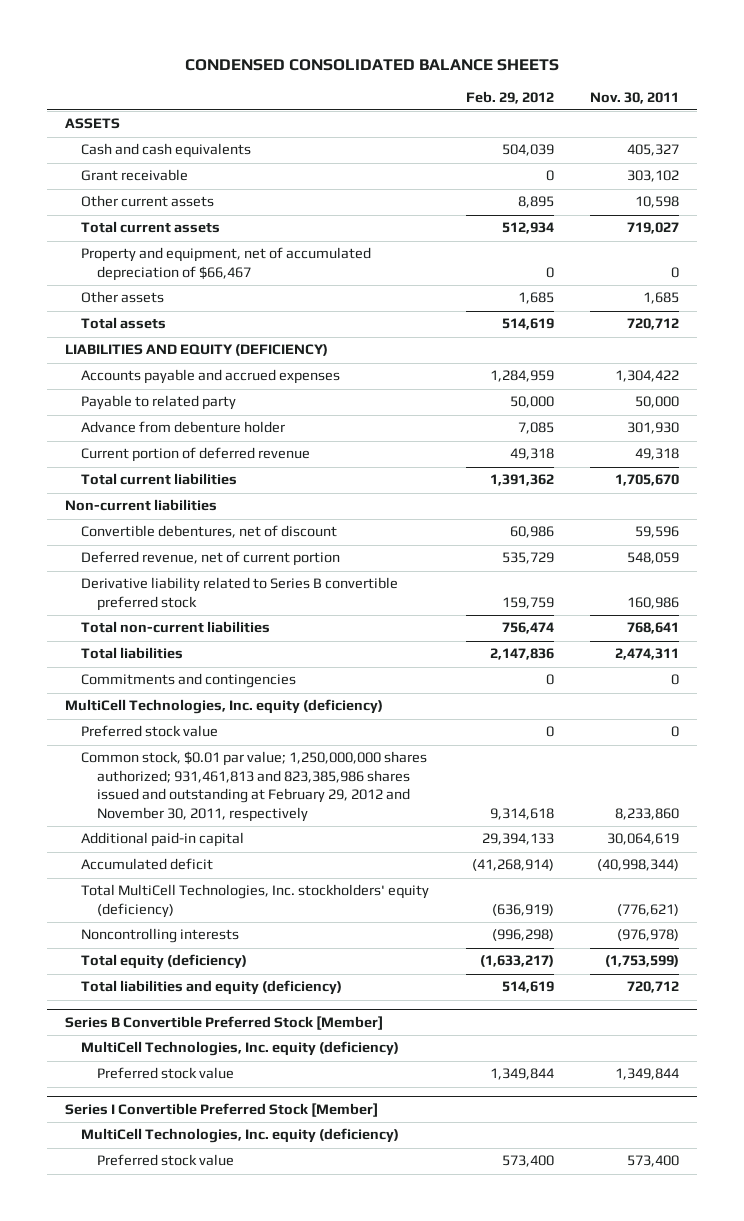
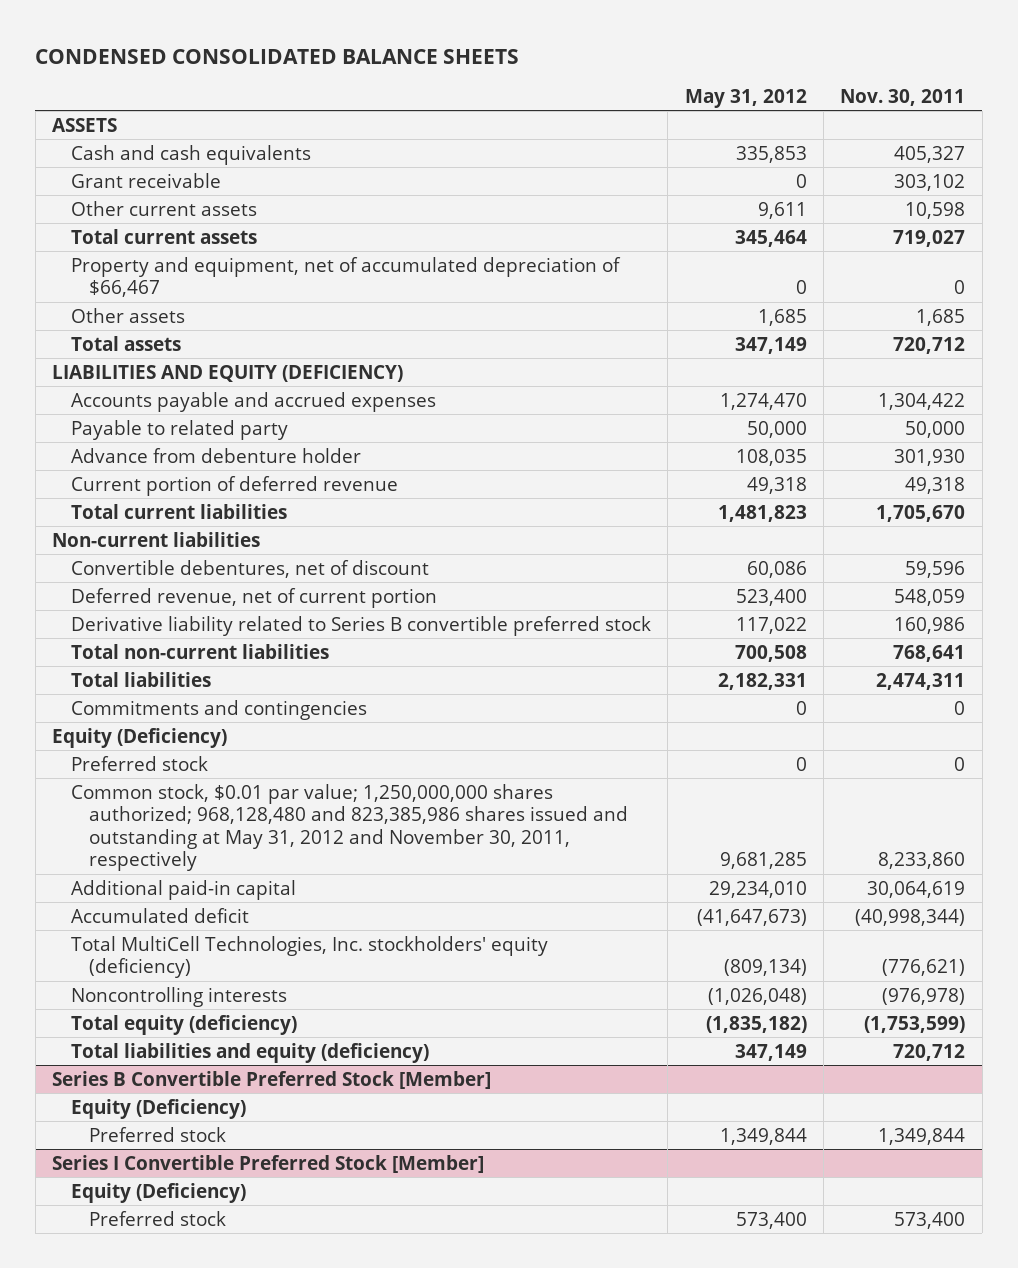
[465,90,554,104] Feb. 29, 2012 -> none
none -> [684,88,807,108] May 31, 2012
[65,699,384,715] MultiCell Technologies, Inc. equity (deficiency) -> [52,727,228,748] Equity (Deficiency)
[81,725,219,738] Preferred stock value -> [70,755,208,771] Preferred stock
[81,751,428,822] Common stock, $0.01 par value; 1,250,000,000 shares authorized; 931,461,813 and 823,385,986 shares issued and outstanding at February 29, 2012 and November 30, 2011, respectively -> [70,783,629,871] Common stock, $0.01 par value; 1,250,000,000 shares authorized; 968,128,480 and 823,385,986 shares issued and outstanding at May 31, 2012 and November 30, 2011, respectively
[81,1041,400,1057] MultiCell Technologies, Inc. equity (deficiency) -> [70,1098,246,1119] Equity (Deficiency)
[97,1067,235,1080] Preferred stock value -> [89,1126,227,1142] Preferred stock
[81,1128,400,1144] MultiCell Technologies, Inc. equity (deficiency) -> [70,1182,246,1203] Equity (Deficiency)
[97,1154,235,1167] Preferred stock value -> [89,1210,227,1226] Preferred stock

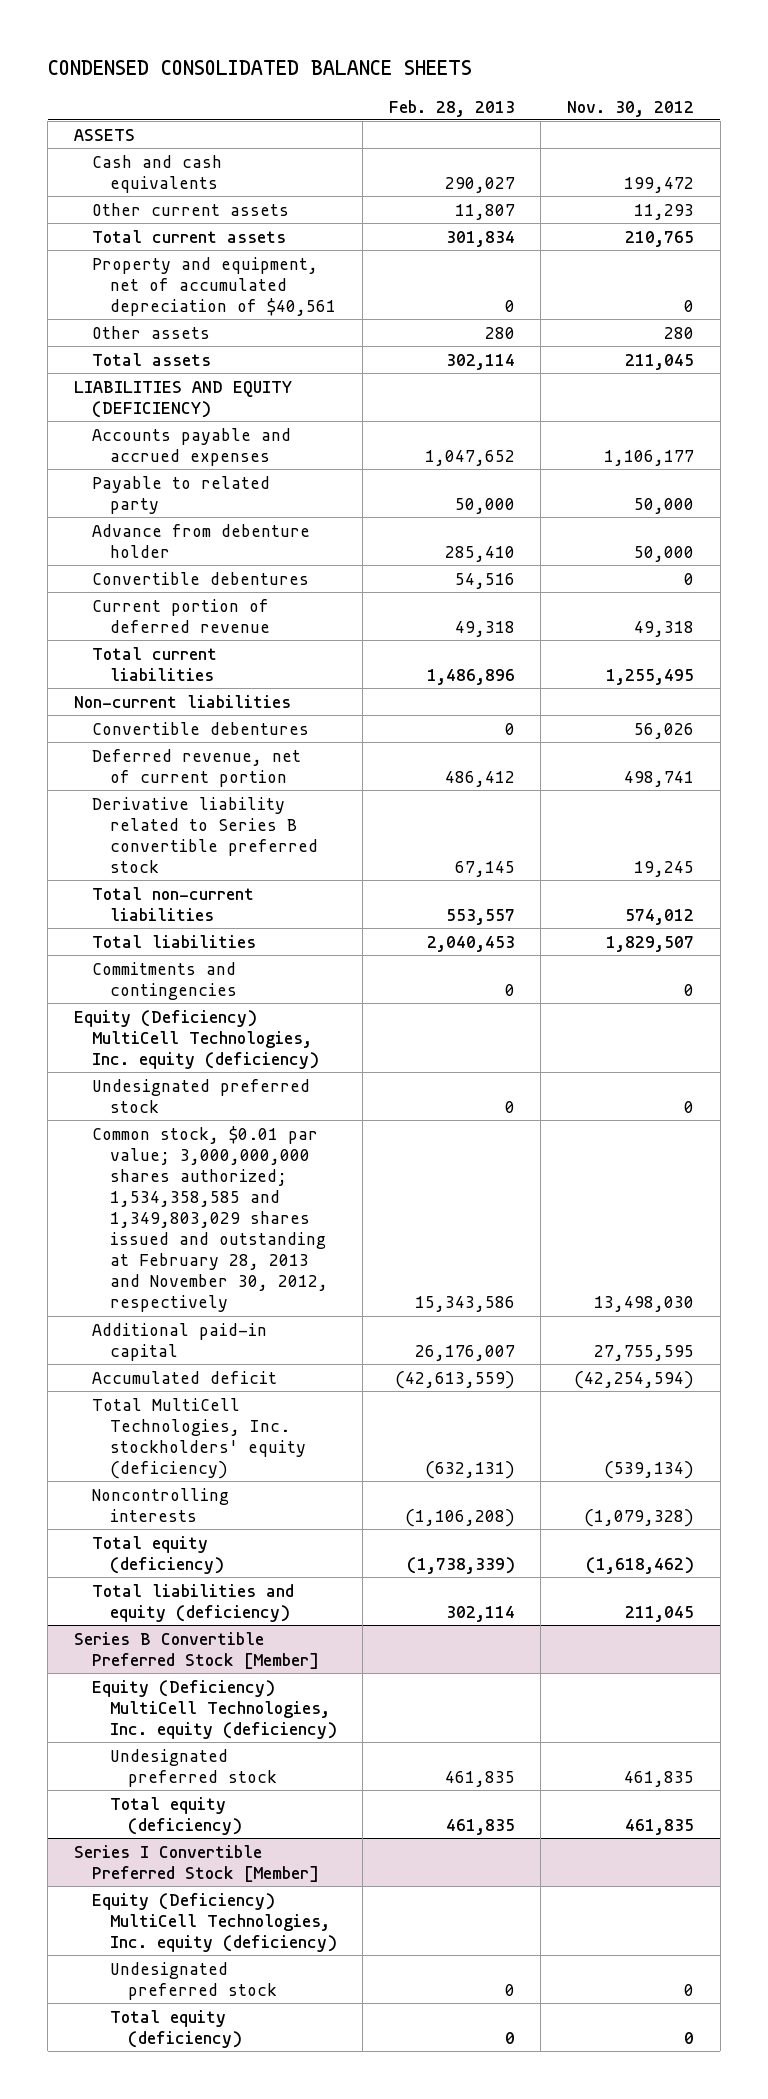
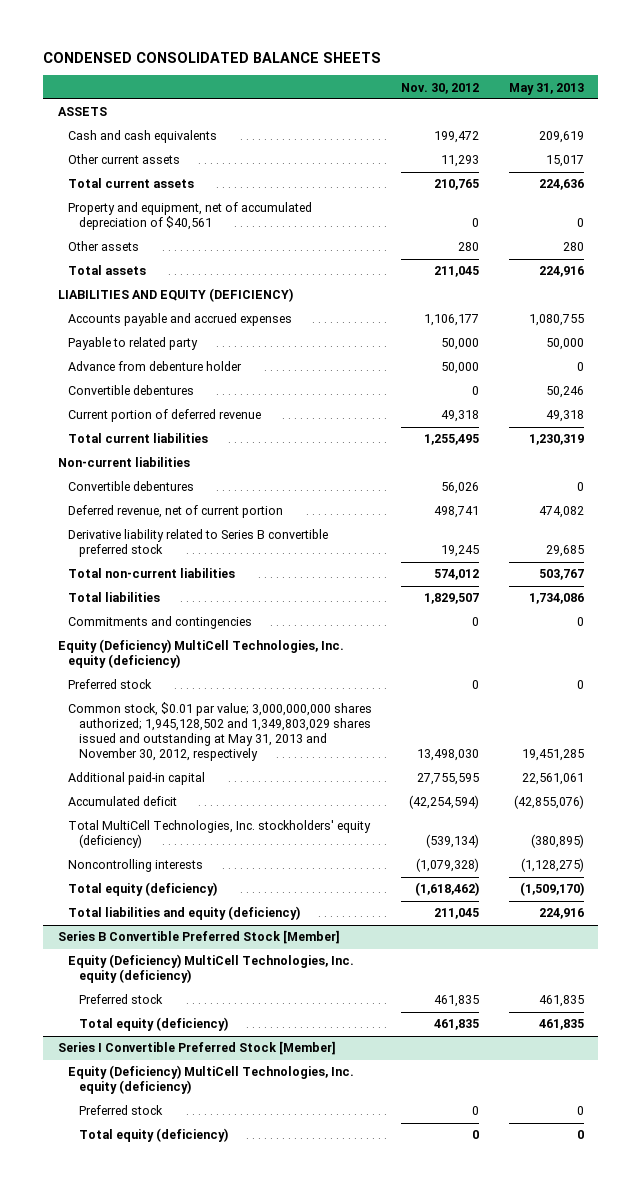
[388,99,515,117] Feb. 28, 2013 -> none
none -> [508,82,584,95] May 31, 2013
[91,1078,310,1113] Undesignated preferred stock -> [68,679,153,690] Preferred stock
[91,1125,328,1313] Common stock, $0.01 par value; 3,000,000,000 shares authorized; 1,534,358,585 and 1,349,803,029 shares issued and outstanding at February 28, 2013 and November 30, 2012, respectively -> [68,702,373,762] Common stock, $0.01 par value; 3,000,000,000 shares authorized; 1,945,128,502 and 1,349,803,029 shares issued and outstanding at May 31, 2013 and November 30, 2012, respectively
[109,1748,278,1787] Undesignated preferred stock -> [78,994,163,1005] Preferred stock
[109,1961,278,2000] Undesignated preferred stock -> [78,1105,163,1116] Preferred stock

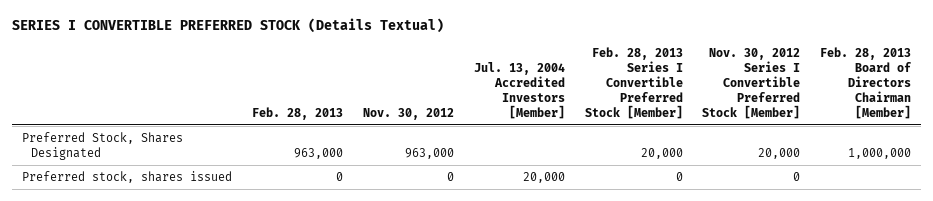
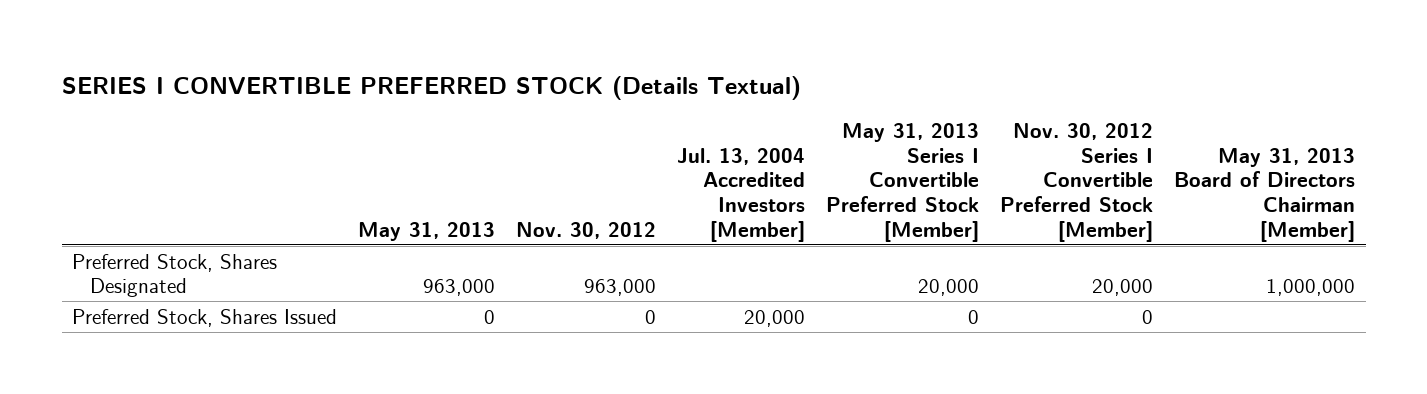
[251,106,343,120] Feb. 28, 2013 -> none
[584,47,683,119] Feb. 28, 2013 Series I Convertible Preferred Stock [Member] -> none
[820,47,912,119] Feb. 28, 2013 Board of Directors Chairman [Member] -> none
none -> [358,221,496,241] May 31, 2013
none -> [826,122,980,242] May 31, 2013 Series I Convertible Preferred Stock [Member]
none -> [1174,147,1356,242] May 31, 2013 Board of Directors Chairman [Member]
[22,170,233,183] Preferred stock, shares issued -> [72,308,338,327] Preferred Stock, Shares Issued

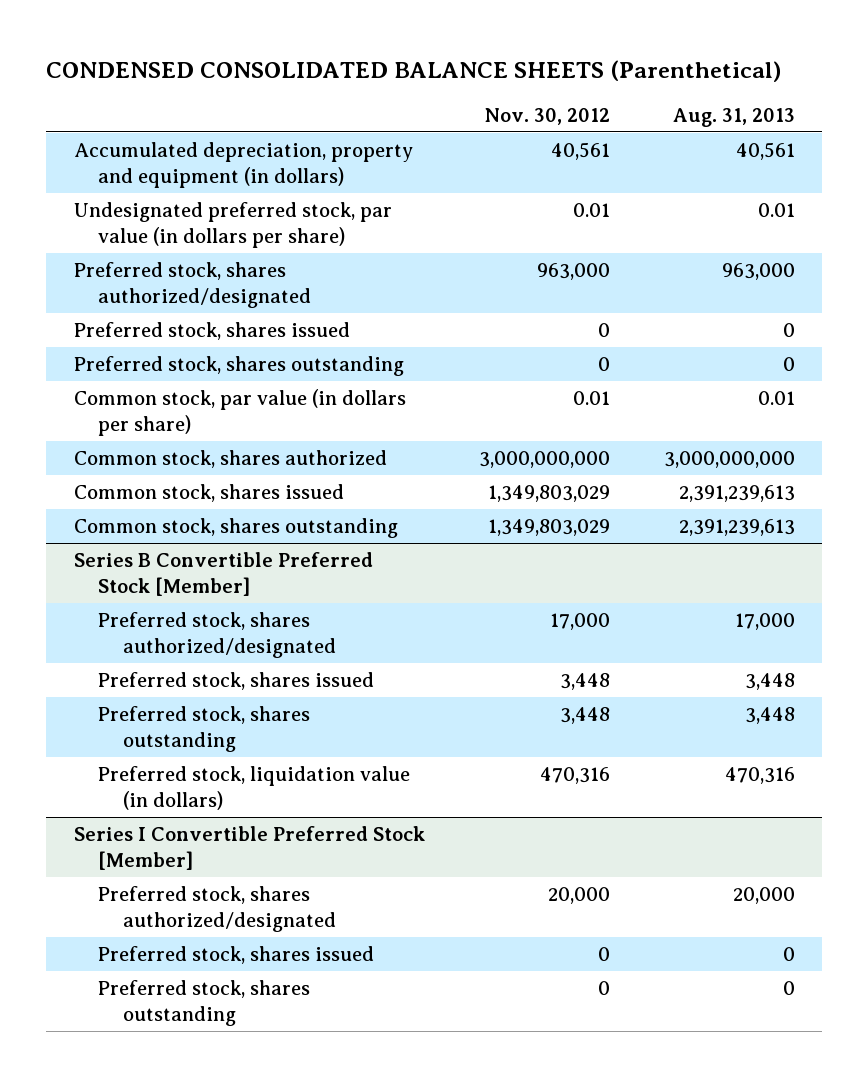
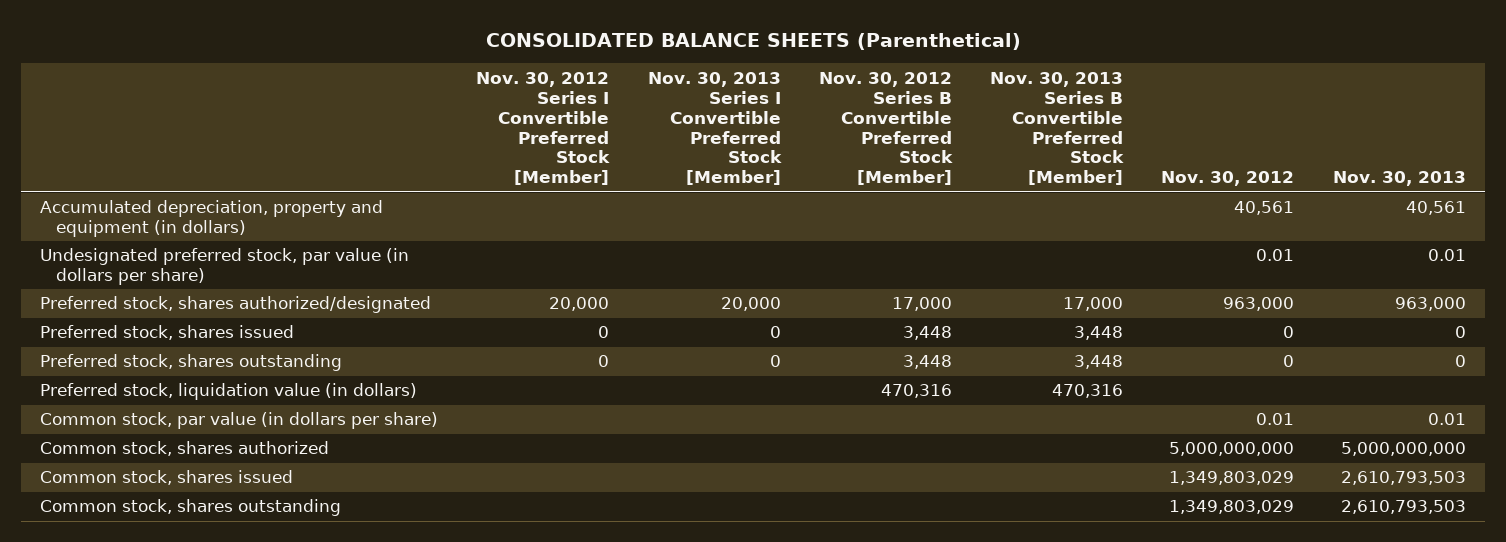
[46,59,782,82] CONDENSED CONSOLIDATED BALANCE SHEETS (Parenthetical) -> [485,32,1021,50] CONSOLIDATED BALANCE SHEETS (Parenthetical)
[672,107,795,127] Aug. 31, 2013 -> none
none -> [476,71,611,186] Nov. 30, 2012 Series I Convertible Preferred Stock [Member]
none -> [647,71,782,186] Nov. 30, 2013 Series I Convertible Preferred Stock [Member]
none -> [818,71,953,186] Nov. 30, 2012 Series B Convertible Preferred Stock [Member]
none -> [990,71,1125,186] Nov. 30, 2013 Series B Convertible Preferred Stock [Member]
none -> [1332,171,1466,187] Nov. 30, 2013
none -> [40,383,418,401] Preferred stock, liquidation value (in dollars)
[478,450,610,468] 3,000,000,000 -> [1169,442,1295,457] 5,000,000,000
[73,551,373,596] Series B Convertible Preferred Stock [Member] -> none
[98,611,336,658] Preferred stock, shares authorized/designated -> none
[98,671,375,690] Preferred stock, shares issued -> none
[98,705,311,752] Preferred stock, shares outstanding -> none
[98,765,411,810] Preferred stock, liquidation value (in dollars) -> none
[73,825,425,870] Series I Convertible Preferred Stock [Member] -> none
[98,885,336,932] Preferred stock, shares authorized/designated -> none
[98,945,375,964] Preferred stock, shares issued -> none
[98,979,311,1026] Preferred stock, shares outstanding -> none

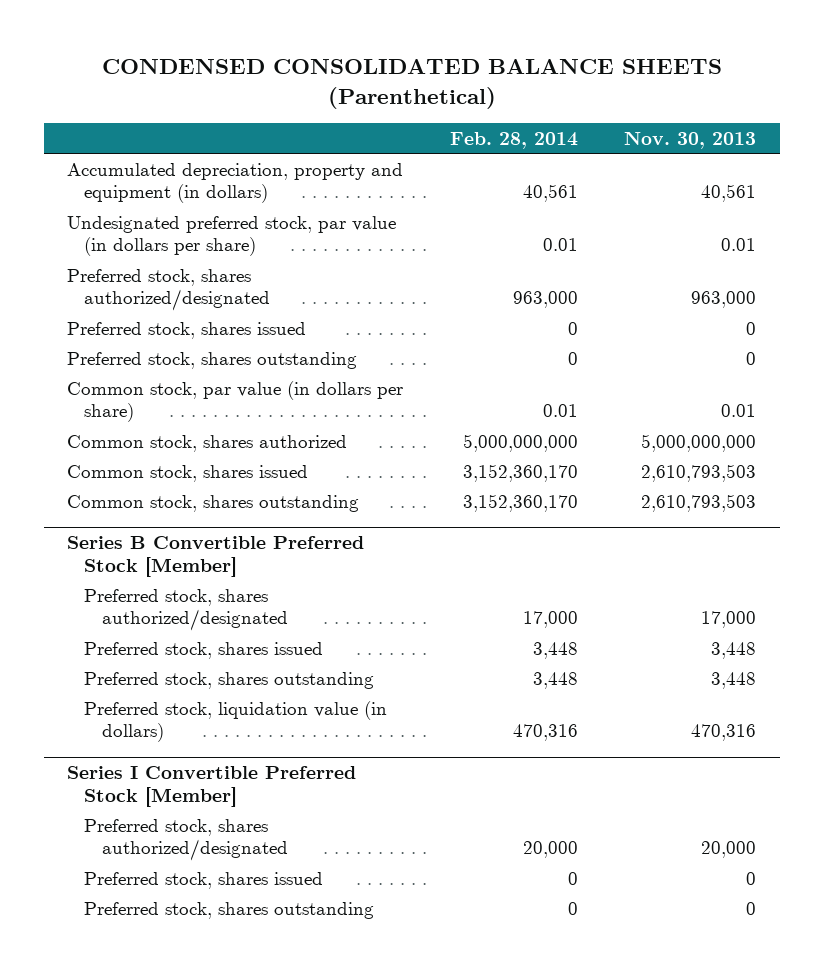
[485,32,1021,50] CONSOLIDATED BALANCE SHEETS (Parenthetical) -> [101,58,722,109] CONDENSED CONSOLIDATED BALANCE SHEETS (Parenthetical)
[476,71,611,186] Nov. 30, 2012 Series I Convertible Preferred Stock [Member] -> none
[647,71,782,186] Nov. 30, 2013 Series I Convertible Preferred Stock [Member] -> none
[818,71,953,186] Nov. 30, 2012 Series B Convertible Preferred Stock [Member] -> none
[990,71,1125,186] Nov. 30, 2013 Series B Convertible Preferred Stock [Member] -> none
[1161,171,1295,187] Nov. 30, 2012 -> none
none -> [449,131,578,149] Feb. 28, 2014
[40,383,418,401] Preferred stock, liquidation value (in dollars) -> none
none -> [67,536,365,577] Series B Convertible Preferred Stock [Member]
none -> [84,588,288,632] Preferred stock, shares authorized/designated
none -> [84,641,324,659] Preferred stock, shares issued
none -> [84,671,375,689] Preferred stock, shares outstanding
none -> [84,700,388,743] Preferred stock, liquidation value (in dollars)
none -> [67,766,357,807] Series I Convertible Preferred Stock [Member]
none -> [84,818,288,862] Preferred stock, shares authorized/designated
none -> [84,871,324,889] Preferred stock, shares issued
none -> [84,901,375,919] Preferred stock, shares outstanding

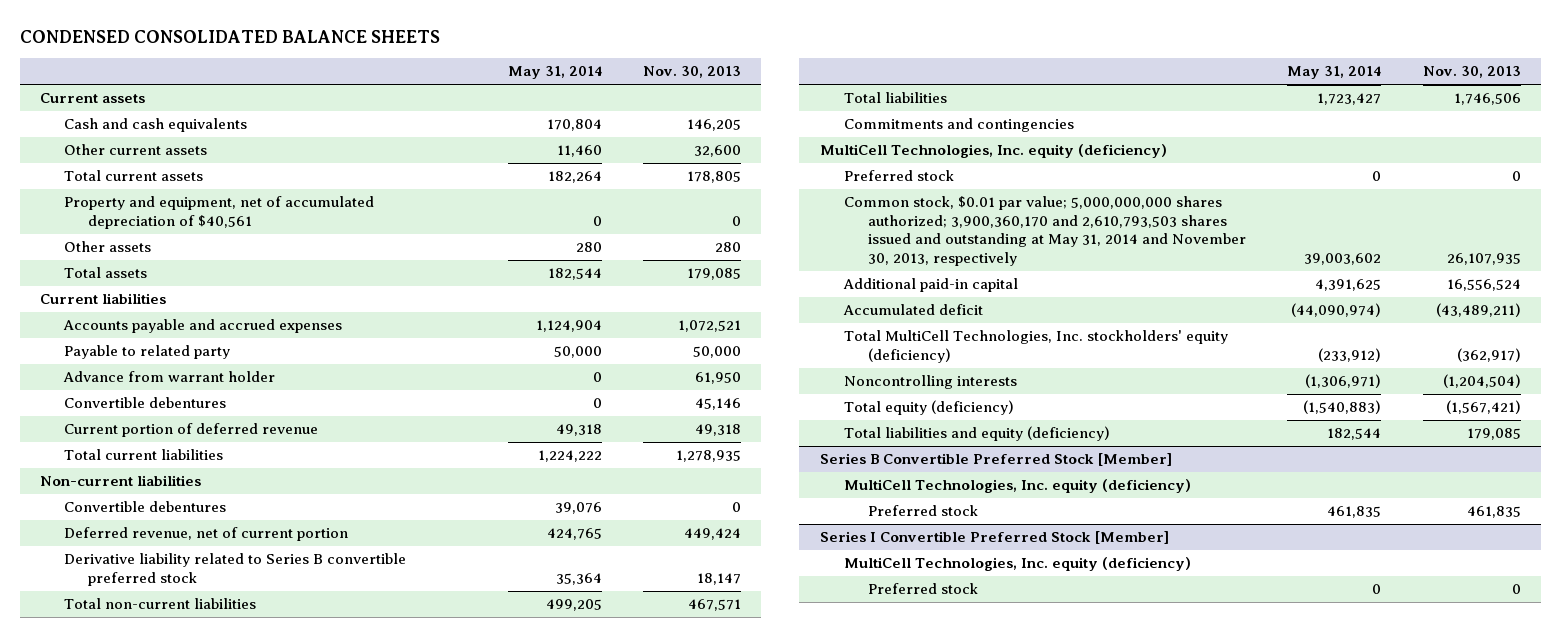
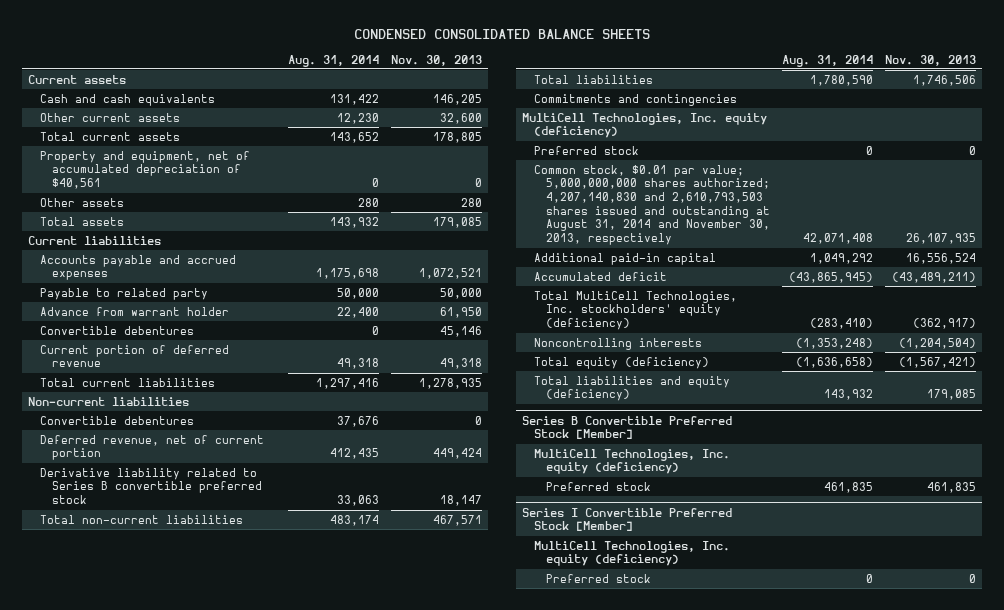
[507,66,602,80] May 31, 2014 -> none
none -> [288,54,380,67] Aug. 31, 2014
[843,196,1247,266] Common stock, $0.01 par value; 5,000,000,000 shares authorized; 3,900,360,170 and 2,610,793,503 shares issued and outstanding at May 31, 2014 and November 30, 2013, respectively -> [533,164,770,246] Common stock, $0.01 par value; 5,000,000,000 shares authorized; 4,207,140,830 and 2,610,793,503 shares issued and outstanding at August 31, 2014 and November 30, 2013, respectively

